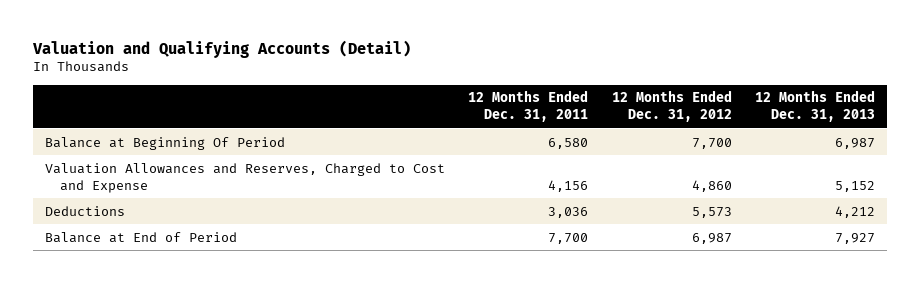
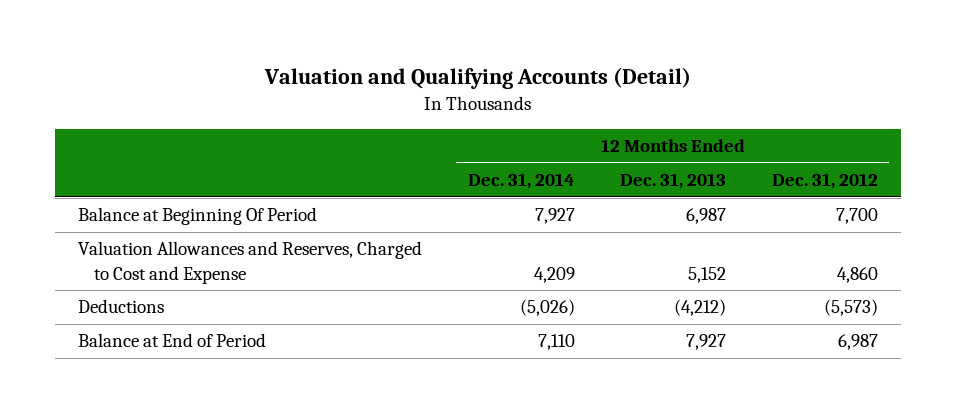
[468,90,589,123] 12 Months Ended Dec. 31, 2011 -> none
none -> [467,173,575,190] Dec. 31, 2014
[691,206,732,218] 5,573 -> [824,299,879,317] (5,573)
[835,205,876,218] 4,212 -> [674,299,727,317] (4,212)

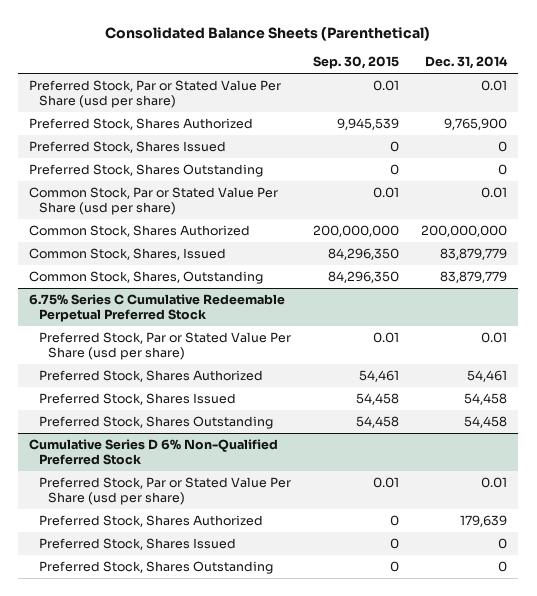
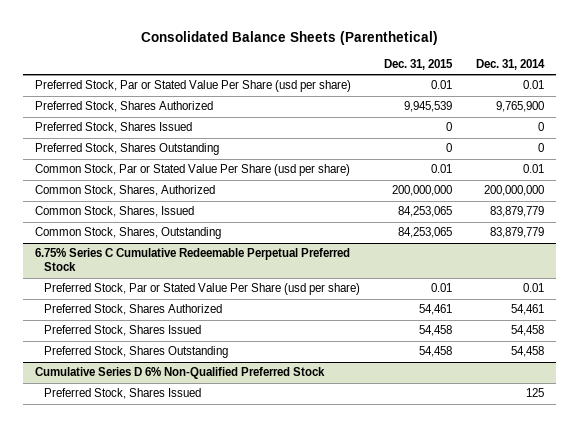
[313,56,400,70] Sep. 30, 2015 -> none
none -> [384,58,454,70] Dec. 31, 2015
[29,225,251,238] Common Stock, Shares Authorized -> [35,185,216,197] Common Stock, Shares, Authorized
[38,477,291,505] Preferred Stock, Par or Stated Value Per Share (usd per share) -> none
[38,515,263,528] Preferred Stock, Shares Authorized -> none
[38,561,273,575] Preferred Stock, Shares Outstanding -> none
[498,538,508,550] 0 -> [526,388,545,398] 125

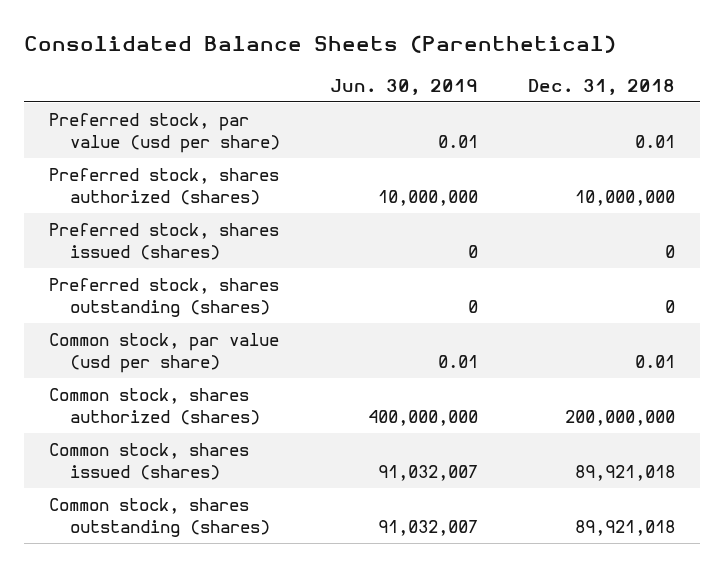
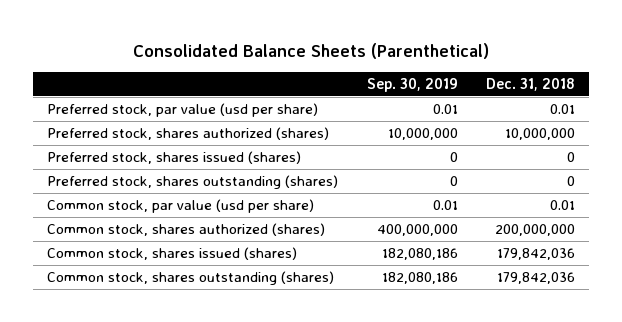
[330,78,479,95] Jun. 30, 2019 -> none
none -> [366,78,458,93] Sep. 30, 2019
[575,464,676,481] 89,921,018 -> [496,247,575,260] 179,842,036
[575,519,676,536] 89,921,018 -> [496,271,575,284] 179,842,036

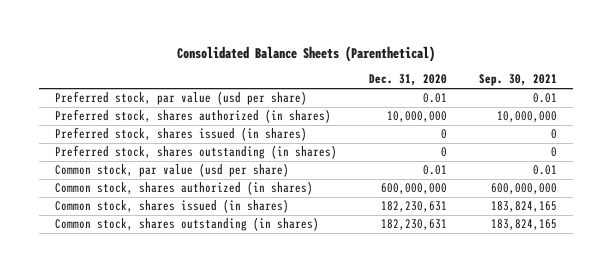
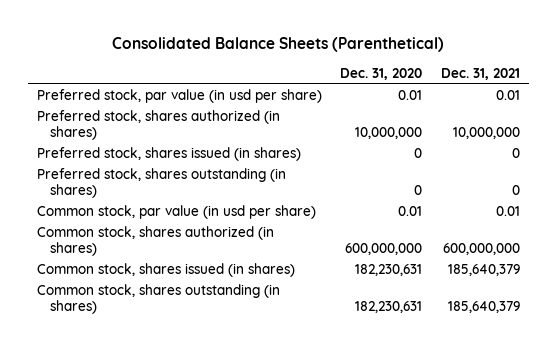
[479,74,558,87] Sep. 30, 2021 -> none
none -> [440,67,520,80] Dec. 31, 2021
[54,91,307,106] Preferred stock, par value (usd per share) -> [37,89,323,104] Preferred stock, par value (in usd per share)
[54,163,289,178] Common stock, par value (usd per share) -> [37,205,317,220] Common stock, par value (in usd per share)

